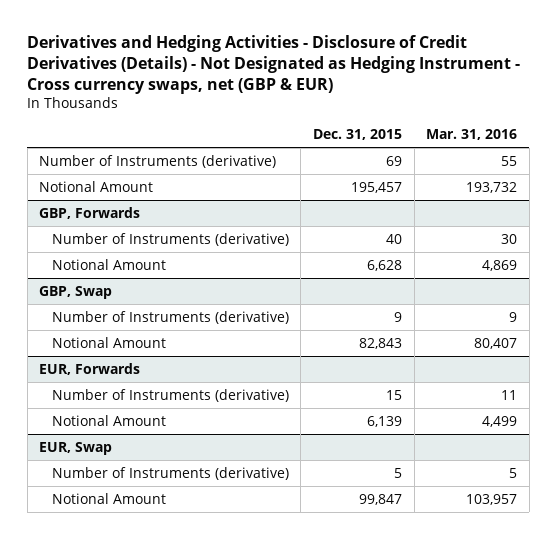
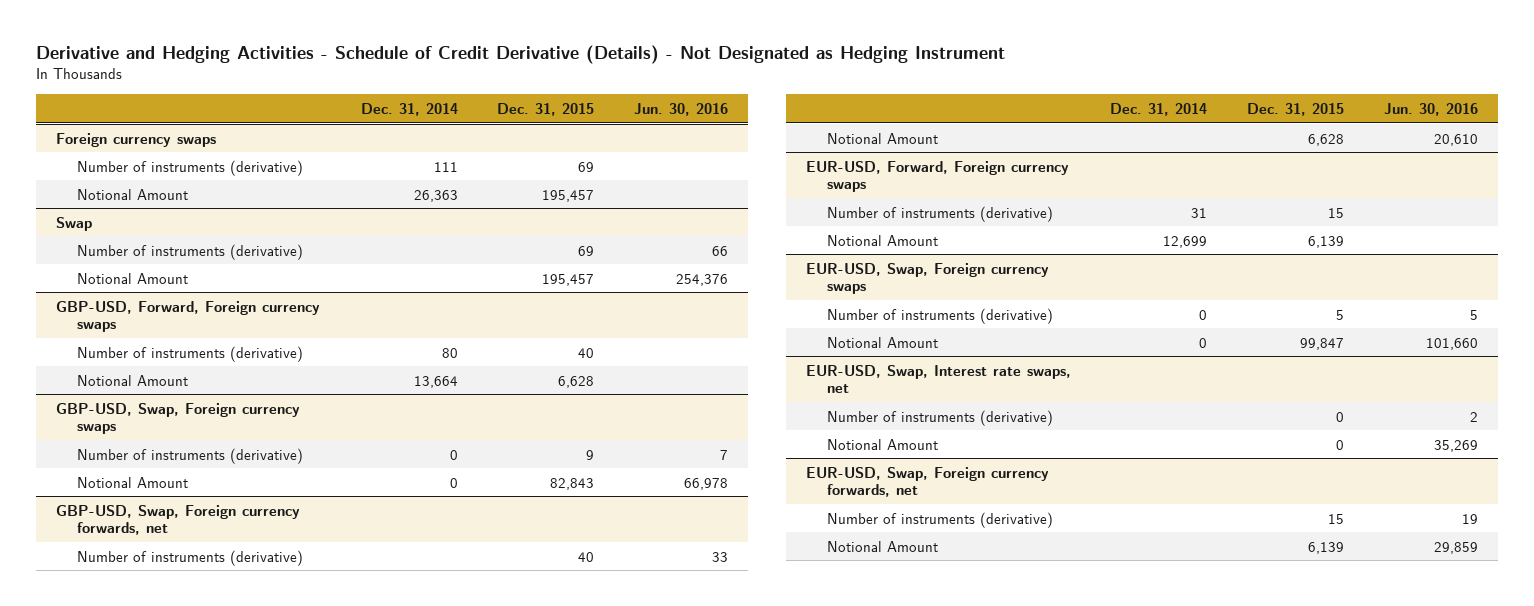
[27,35,521,94] Derivatives and Hedging Activities - Disclosure of Credit Derivatives (Details) - Not Designated as Hedging Instrument - Cross currency swaps, net (GBP & EUR) -> [35,45,1005,65] Derivative and Hedging Activities - Schedule of Credit Derivative (Details) - Not Designated as Hedging Instrument
[426,128,518,140] Mar. 31, 2016 -> none
none -> [360,102,458,116] Dec. 31, 2014
none -> [634,102,729,116] Jun. 30, 2016
none -> [55,132,216,147] Foreign currency swaps
[39,154,277,168] Number of Instruments (derivative) -> [77,159,304,176] Number of instruments (derivative)
[39,206,141,219] GBP, Forwards -> none
none -> [55,216,92,231] Swap
[51,232,289,246] Number of Instruments (derivative) -> [77,243,304,260] Number of instruments (derivative)
[386,233,403,244] 40 -> [578,245,595,256] 69
none -> [77,272,189,284] Notional Amount
none -> [55,300,320,333] GBP-USD, Forward, Foreign currency swaps
none -> [77,345,304,362] Number of instruments (derivative)
[39,285,113,299] GBP, Swap -> none
none -> [55,402,300,435] GBP-USD, Swap, Foreign currency swaps
[51,310,289,324] Number of Instruments (derivative) -> [77,447,304,464] Number of instruments (derivative)
[39,362,141,375] EUR, Forwards -> none
none -> [55,504,300,536] GBP-USD, Swap, Foreign currency forwards, net
[51,388,289,402] Number of Instruments (derivative) -> [77,549,304,566] Number of instruments (derivative)
[386,389,403,400] 15 -> [578,551,595,562] 40
none -> [827,132,939,144] Notional Amount
none -> [805,160,1069,193] EUR-USD, Forward, Foreign currency swaps
none -> [827,205,1054,222] Number of instruments (derivative)
[39,441,113,455] EUR, Swap -> none
none -> [805,262,1049,295] EUR-USD, Swap, Foreign currency swaps
[51,466,289,480] Number of Instruments (derivative) -> [827,307,1054,324] Number of instruments (derivative)
none -> [805,364,1071,394] EUR-USD, Swap, Interest rate swaps, net
none -> [827,409,1054,426] Number of instruments (derivative)
none -> [827,438,939,450] Notional Amount
none -> [805,466,1049,498] EUR-USD, Swap, Foreign currency forwards, net
none -> [827,511,1054,528] Number of instruments (derivative)
none -> [827,540,939,552] Notional Amount

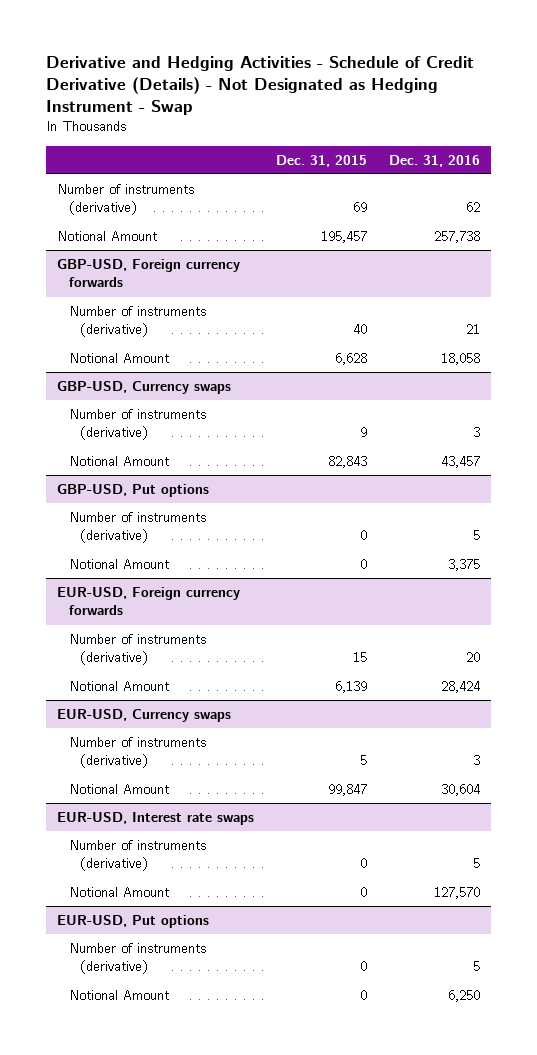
[35,45,1005,65] Derivative and Hedging Activities - Schedule of Credit Derivative (Details) - Not Designated as Hedging Instrument -> [46,56,475,116] Derivative and Hedging Activities - Schedule of Credit Derivative (Details) - Not Designated as Hedging Instrument - Swap
[360,102,458,116] Dec. 31, 2014 -> none
[634,102,729,116] Jun. 30, 2016 -> none
none -> [388,154,480,167] Dec. 31, 2016
[55,132,216,147] Foreign currency swaps -> none
[55,216,92,231] Swap -> none
[77,243,304,260] Number of instruments (derivative) -> none
[77,272,189,284] Notional Amount -> none
[55,300,320,333] GBP-USD, Forward, Foreign currency swaps -> [57,259,241,288] GBP-USD, Foreign currency forwards
[55,402,300,435] GBP-USD, Swap, Foreign currency swaps -> [57,381,232,395] GBP-USD, Currency swaps
[55,504,300,536] GBP-USD, Swap, Foreign currency forwards, net -> none
none -> [57,484,210,498] GBP-USD, Put options
[578,551,595,562] 40 -> [359,530,367,541] 0
[1308,133,1345,146] 6,628 -> [359,559,367,570] 0
[805,160,1069,193] EUR-USD, Forward, Foreign currency swaps -> [57,587,241,616] EUR-USD, Foreign currency forwards
[805,262,1049,295] EUR-USD, Swap, Foreign currency swaps -> [57,709,232,723] EUR-USD, Currency swaps
[805,364,1071,394] EUR-USD, Swap, Interest rate swaps, net -> [57,812,255,826] EUR-USD, Interest rate swaps
[805,466,1049,498] EUR-USD, Swap, Foreign currency forwards, net -> none
none -> [57,915,210,929] EUR-USD, Put options
[1328,513,1345,524] 15 -> [359,961,367,972] 0
[1308,541,1345,554] 6,139 -> [359,990,367,1001] 0

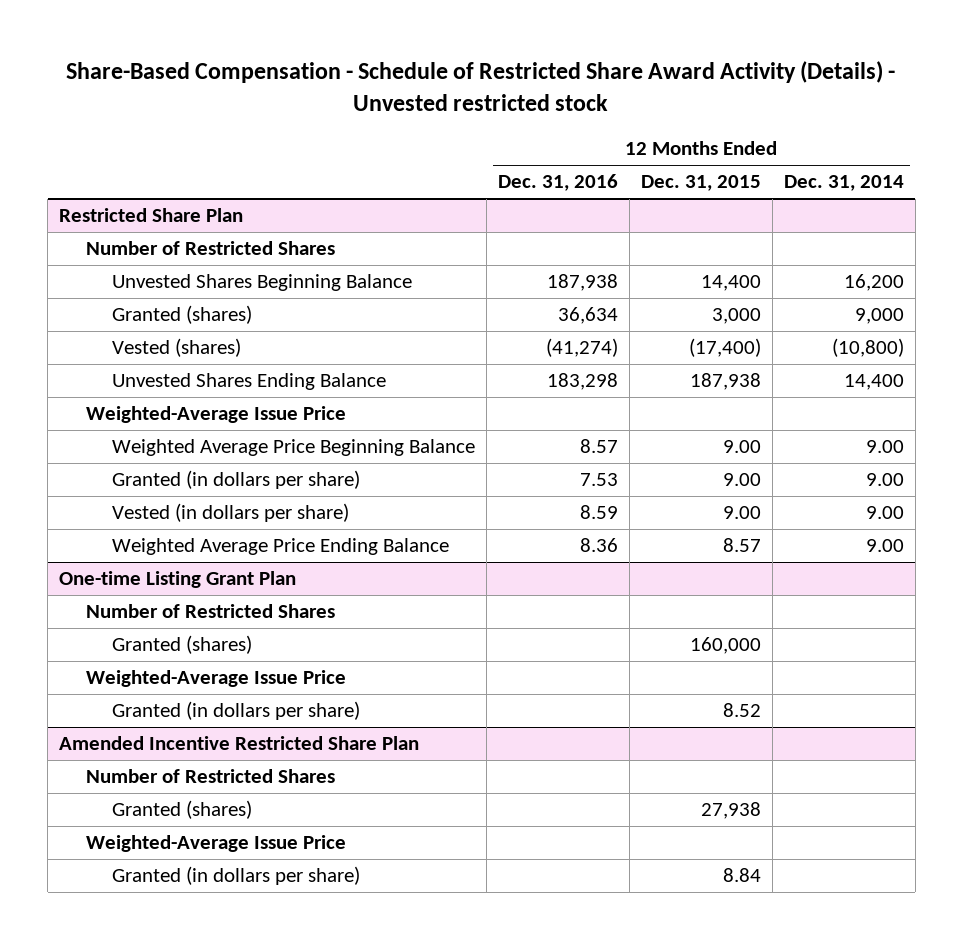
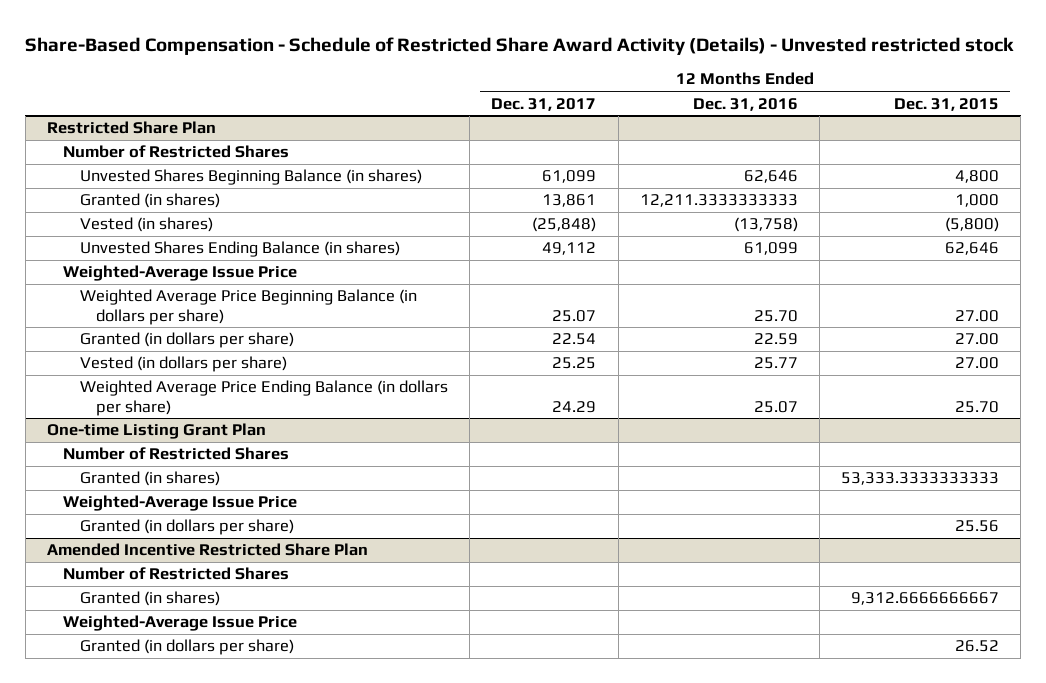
[783,175,904,192] Dec. 31, 2014 -> none
none -> [491,97,597,111] Dec. 31, 2017
[112,274,413,292] Unvested Shares Beginning Balance -> [79,169,422,186] Unvested Shares Beginning Balance (in shares)
[547,274,619,292] 187,938 -> [743,170,798,184] 62,646
[701,275,762,292] 14,400 -> [955,170,1000,184] 4,800
[112,305,253,325] Granted (shares) -> [79,193,220,209] Granted (in shares)
[558,307,619,325] 36,634 -> [639,194,798,208] 12,211.3333333333
[712,308,762,325] 3,000 -> [955,194,1000,208] 1,000
[112,338,242,358] Vested (shares) -> [79,217,213,233] Vested (in shares)
[546,338,619,358] (41,274) -> [733,217,798,233] (13,758)
[689,338,762,358] (17,400) -> [945,217,1000,233] (5,800)
[112,373,387,391] Unvested Shares Ending Balance -> [79,241,400,258] Unvested Shares Ending Balance (in shares)
[547,373,619,391] 183,298 -> [743,242,798,256] 61,099
[690,373,762,391] 187,938 -> [945,242,1000,256] 62,646
[112,439,476,457] Weighted Average Price Beginning Balance -> [79,289,417,325] Weighted Average Price Beginning Balance (in dollars per share)
[580,439,619,454] 8.57 -> [753,309,798,322] 25.70
[723,440,762,454] 9.00 -> [955,309,1000,322] 27.00
[580,473,619,487] 7.53 -> [753,333,798,346] 22.59
[723,473,762,487] 9.00 -> [955,333,1000,346] 27.00
[580,505,619,520] 8.59 -> [753,357,798,370] 25.77
[723,506,762,520] 9.00 -> [955,357,1000,370] 27.00
[112,538,450,556] Weighted Average Price Ending Balance -> [79,380,448,416] Weighted Average Price Ending Balance (in dollars per share)
[580,538,619,553] 8.36 -> [753,400,798,413] 25.07
[723,538,762,553] 8.57 -> [955,400,1000,413] 25.70
[112,635,253,655] Granted (shares) -> [79,471,220,487] Granted (in shares)
[690,637,762,655] 160,000 -> [841,472,1000,486] 53,333.3333333333
[723,703,762,718] 8.52 -> [955,520,1000,533] 25.56
[112,800,253,820] Granted (shares) -> [79,591,220,607] Granted (in shares)
[701,802,762,820] 27,938 -> [851,592,1000,606] 9,312.6666666667
[723,868,762,883] 8.84 -> [955,640,1000,653] 26.52

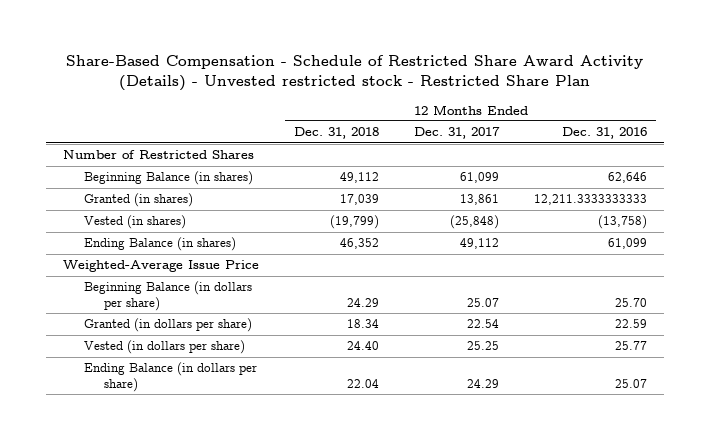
[25,36,1015,55] Share-Based Compensation - Schedule of Restricted Share Award Activity (Details) - Unvested restricted stock -> [66,54,644,92] Share-Based Compensation - Schedule of Restricted Share Award Activity (Details) - Unvested restricted stock - Restricted Share Plan
[894,97,1000,111] Dec. 31, 2015 -> none
none -> [294,127,380,140] Dec. 31, 2018
[47,121,217,135] Restricted Share Plan -> none
[79,169,422,186] Unvested Shares Beginning Balance (in shares) -> [83,171,253,186] Beginning Balance (in shares)
[79,241,400,258] Unvested Shares Ending Balance (in shares) -> [83,237,236,252] Ending Balance (in shares)
[79,289,417,325] Weighted Average Price Beginning Balance (in dollars per share) -> [83,281,252,311] Beginning Balance (in dollars per share)
[47,423,267,440] One-time Listing Grant Plan -> none
[63,447,290,461] Number of Restricted Shares -> none
[79,471,220,487] Granted (in shares) -> none
[63,495,298,512] Weighted-Average Issue Price -> none
[79,519,294,536] Granted (in dollars per share) -> none
[47,543,369,557] Amended Incentive Restricted Share Plan -> none
[63,567,290,581] Number of Restricted Shares -> none
[79,591,220,607] Granted (in shares) -> none
[63,615,298,632] Weighted-Average Issue Price -> none
[79,639,294,656] Granted (in dollars per share) -> none
[79,380,448,416] Weighted Average Price Ending Balance (in dollars per share) -> [83,362,257,392] Ending Balance (in dollars per share)

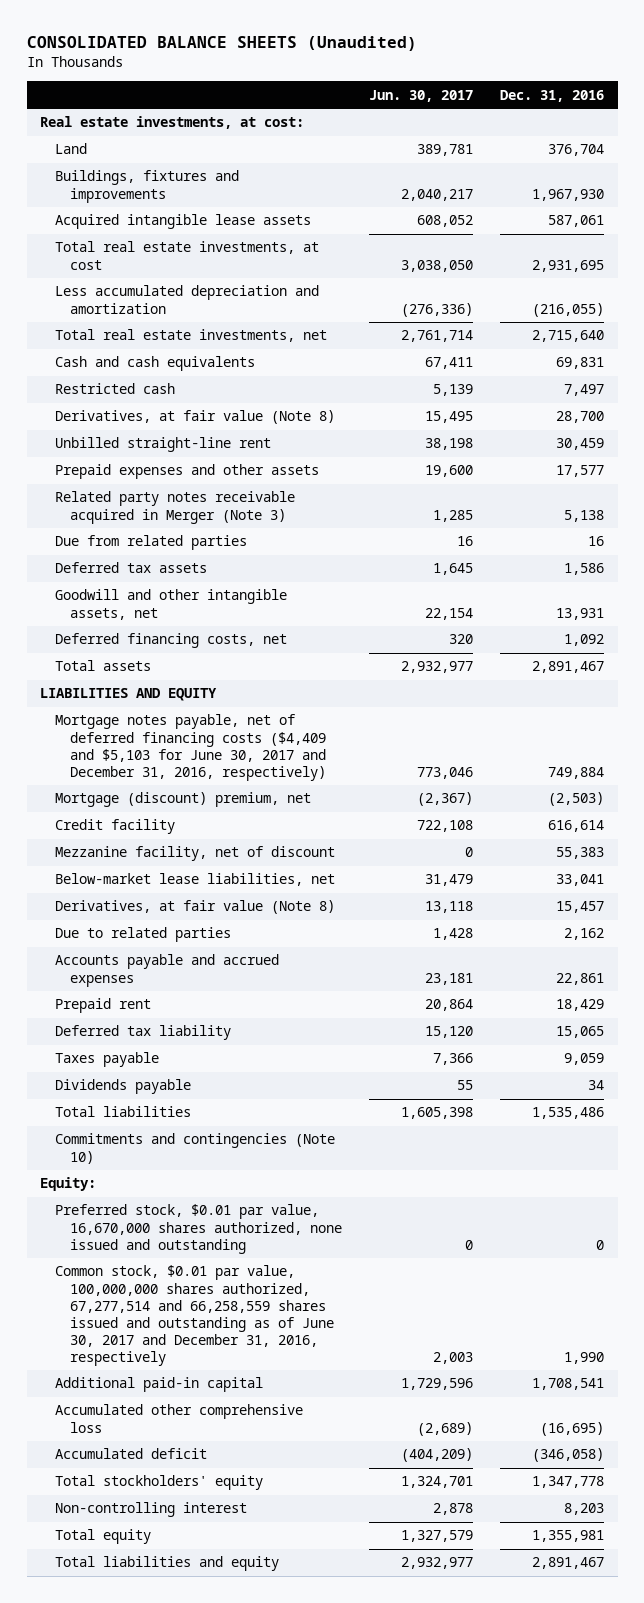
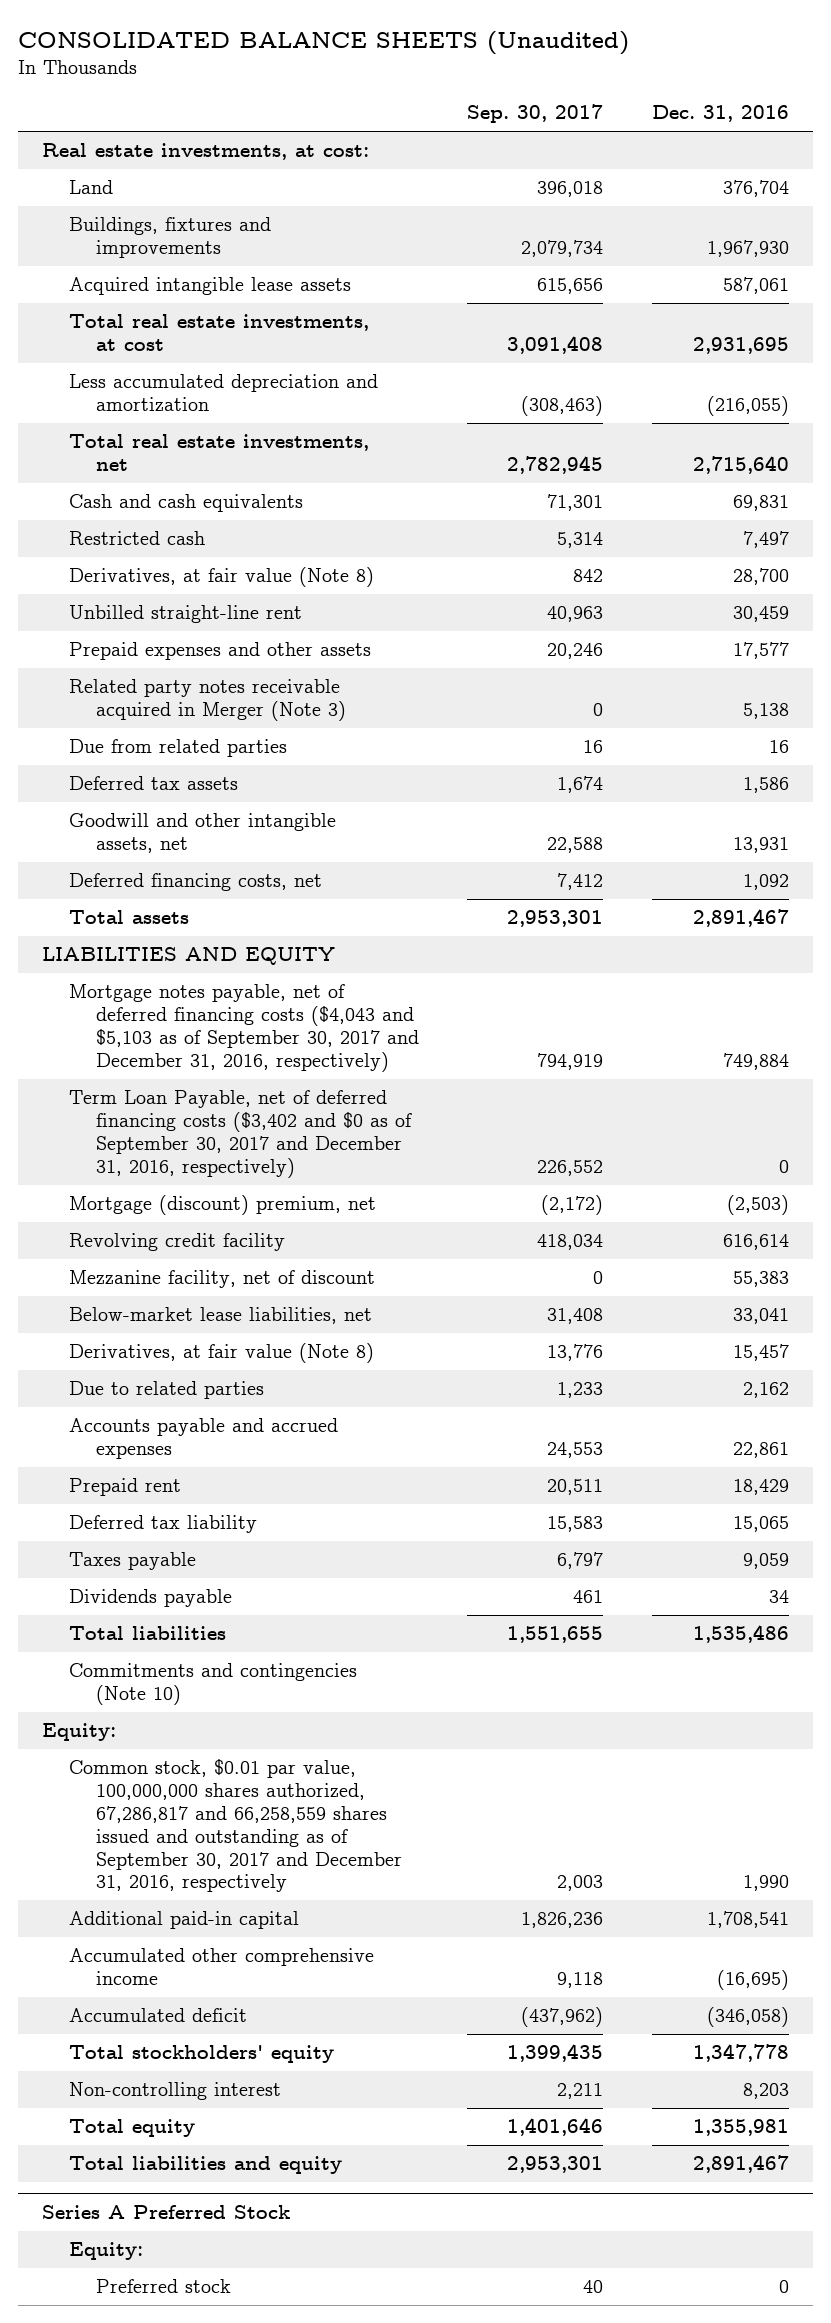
[369,89,474,102] Jun. 30, 2017 -> none
none -> [467,104,604,124] Sep. 30, 2017
[55,714,327,781] Mortgage notes payable, net of deferred financing costs ($4,409 and $5,103 for June 30, 2017 and December 31, 2016, respectively) -> [68,984,419,1072] Mortgage notes payable, net of deferred financing costs ($4,043 and $5,103 as of September 30, 2017 and December 31, 2016, respectively)
none -> [68,1090,412,1178] Term Loan Payable, net of deferred financing costs ($3,402 and $0 as of September 30, 2017 and December 31, 2016, respectively)
[55,819,176,835] Credit facility -> [68,1233,285,1252] Revolving credit facility
[55,1204,343,1254] Preferred stock, $0.01 par value, 16,670,000 shares authorized, none issued and outstanding -> none
[55,1265,335,1367] Common stock, $0.01 par value, 100,000,000 shares authorized, 67,277,514 and 66,258,559 shares issued and outstanding as of June 30, 2017 and December 31, 2016, respectively -> [68,1759,402,1893] Common stock, $0.01 par value, 100,000,000 shares authorized, 67,286,817 and 66,258,559 shares issued and outstanding as of September 30, 2017 and December 31, 2016, respectively
[55,1404,304,1433] Accumulated other comprehensive loss -> [68,1948,374,1986] Accumulated other comprehensive income
none -> [42,2204,291,2219] Series A Preferred Stock
none -> [68,2242,143,2261] Equity:
none -> [95,2279,231,2294] Preferred stock

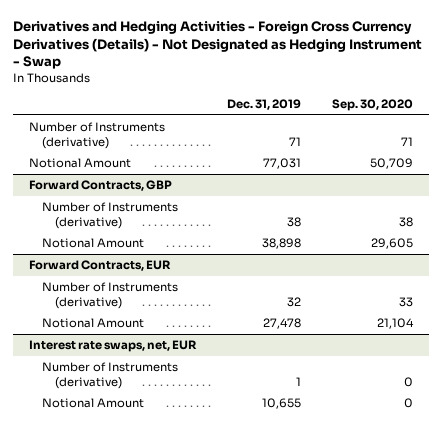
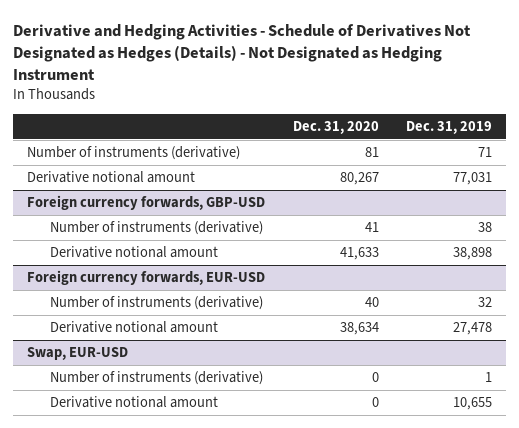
[13,20,423,70] Derivatives and Hedging Activities - Foreign Cross Currency Derivatives (Details) - Not Designated as Hedging Instrument - Swap -> [13,23,472,81] Derivative and Hedging Activities - Schedule of Derivatives Not Designated as Hedges (Details) - Not Designated as Hedging Instrument
[332,99,414,112] Sep. 30, 2020 -> none
none -> [292,120,379,134] Dec. 31, 2020
[28,180,172,192] Forward Contracts, GBP -> none
[28,260,171,272] Forward Contracts, EUR -> none
[28,340,197,353] Interest rate swaps, net, EUR -> none
[28,122,165,149] Number of Instruments (derivative) -> [27,146,241,161] Number of instruments (derivative)
[28,158,131,169] Notional Amount -> [27,171,196,184] Derivative notional amount
none -> [27,195,266,211] Foreign currency forwards, GBP-USD
[41,202,178,229] Number of Instruments (derivative) -> [49,221,263,236] Number of instruments (derivative)
[41,238,144,249] Notional Amount -> [49,246,218,259] Derivative notional amount
none -> [27,270,266,286] Foreign currency forwards, EUR-USD
[41,282,178,309] Number of Instruments (derivative) -> [49,296,263,311] Number of instruments (derivative)
[41,318,144,329] Notional Amount -> [49,321,218,334] Derivative notional amount
none -> [27,347,129,361] Swap, EUR-USD
[41,362,178,389] Number of Instruments (derivative) -> [49,371,263,386] Number of instruments (derivative)
[41,398,144,409] Notional Amount -> [49,396,218,409] Derivative notional amount

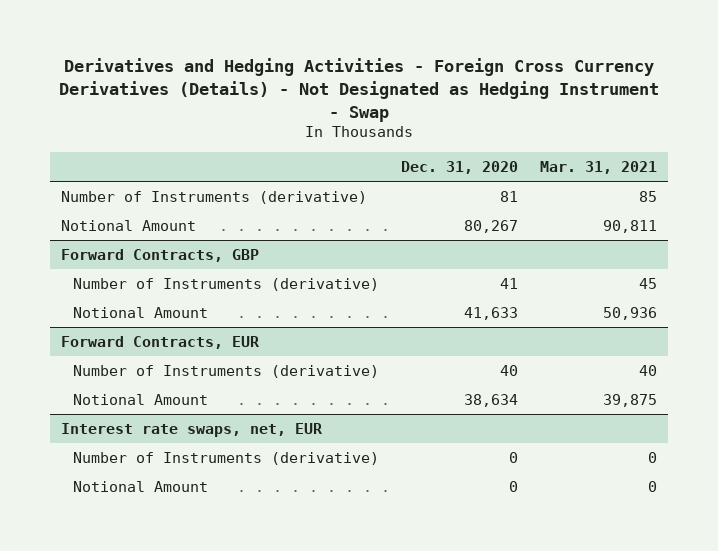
[13,23,472,81] Derivative and Hedging Activities - Schedule of Derivatives Not Designated as Hedges (Details) - Not Designated as Hedging Instrument -> [58,58,659,122] Derivatives and Hedging Activities - Foreign Cross Currency Derivatives (Details) - Not Designated as Hedging Instrument - Swap
[406,120,493,134] Dec. 31, 2019 -> none
none -> [539,160,657,174] Mar. 31, 2021
[27,195,266,211] Foreign currency forwards, GBP-USD -> none
[27,270,266,286] Foreign currency forwards, EUR-USD -> none
[27,347,129,361] Swap, EUR-USD -> none
[27,146,241,161] Number of instruments (derivative) -> [60,190,367,204] Number of Instruments (derivative)
[27,171,196,184] Derivative notional amount -> [60,219,196,231] Notional Amount
none -> [60,248,259,262] Forward Contracts, GBP
[49,221,263,236] Number of instruments (derivative) -> [72,277,379,291] Number of Instruments (derivative)
[49,246,218,259] Derivative notional amount -> [72,306,208,318] Notional Amount
none -> [60,335,260,349] Forward Contracts, EUR
[49,296,263,311] Number of instruments (derivative) -> [72,364,379,378] Number of Instruments (derivative)
[49,321,218,334] Derivative notional amount -> [72,393,208,405] Notional Amount
none -> [60,422,323,437] Interest rate swaps, net, EUR
[49,371,263,386] Number of instruments (derivative) -> [72,451,379,465] Number of Instruments (derivative)
[49,396,218,409] Derivative notional amount -> [72,480,208,492] Notional Amount

